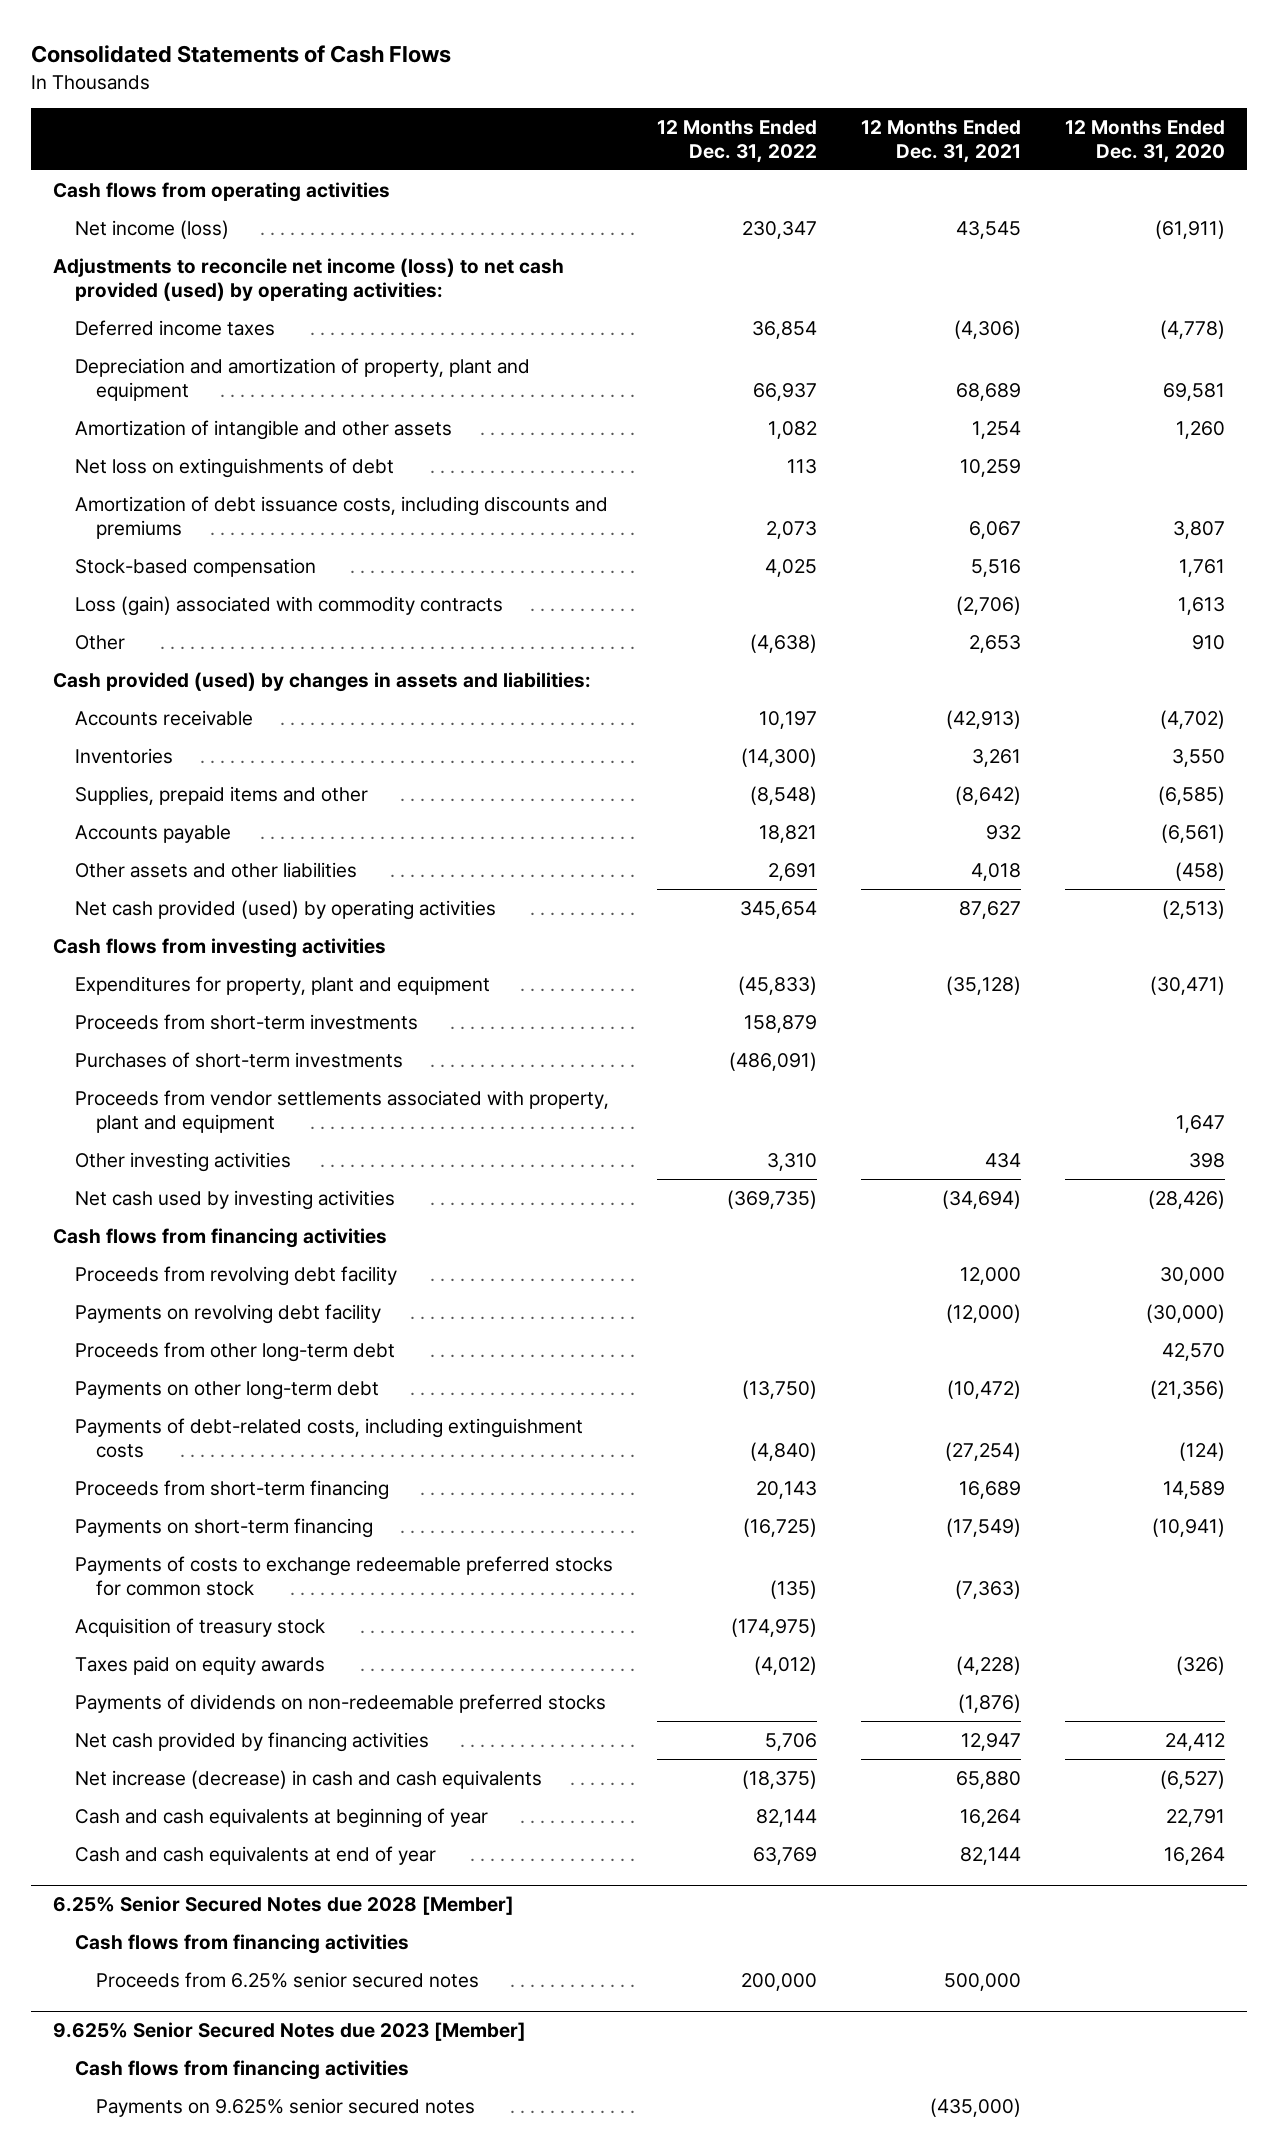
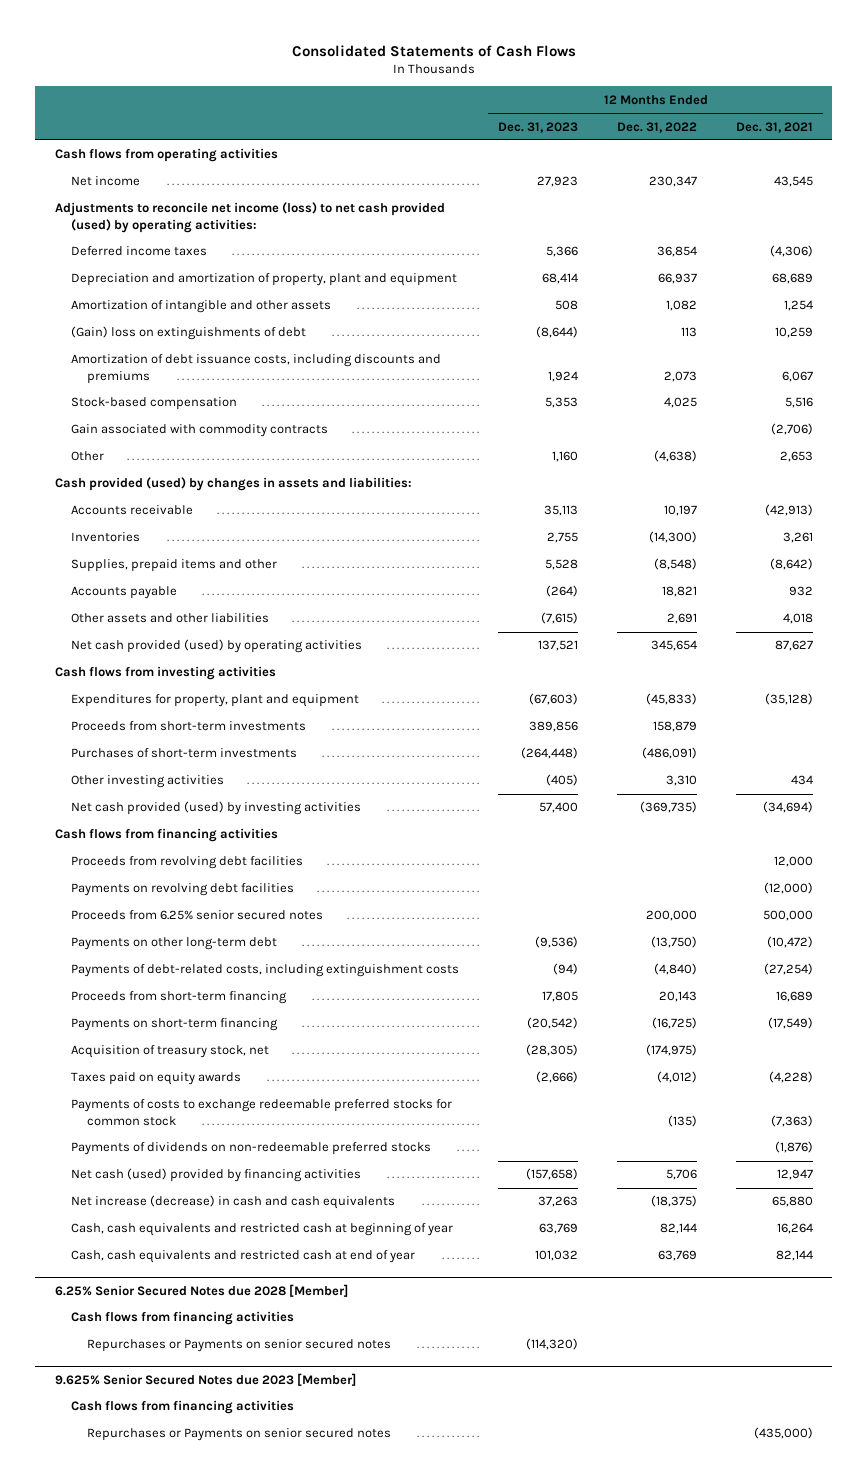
[1065,120,1226,164] 12 Months Ended Dec. 31, 2020 -> none
none -> [498,121,579,133] Dec. 31, 2023
[74,219,229,239] Net income (loss) -> [71,176,141,187] Net income
[74,457,394,478] Net loss on extinguishments of debt -> [71,326,307,341] (Gain) loss on extinguishments of debt
[74,595,503,616] Loss (gain) associated with commodity contracts -> [71,424,329,438] Gain associated with commodity contracts
[74,1089,609,1133] Proceeds from vendor settlements associated with property, plant and equipment -> none
[74,1189,395,1210] Net cash used by investing activities -> [71,801,362,816] Net cash provided (used) by investing activities
[74,1341,395,1362] Proceeds from other long-term debt -> none
[74,1265,397,1286] Proceeds from revolving debt facility -> [71,856,304,870] Proceeds from revolving debt facilities
[74,1303,381,1324] Payments on revolving debt facility -> [71,883,295,897] Payments on revolving debt facilities
none -> [71,910,324,921] Proceeds from 6.25% senior secured notes
[74,1617,325,1637] Acquisition of treasury stock -> [71,1045,270,1059] Acquisition of treasury stock, net
[74,1555,613,1596] Payments of costs to exchange redeemable preferred stocks for common stock -> [71,1099,453,1127] Payments of costs to exchange redeemable preferred stocks for common stock
[74,1731,429,1752] Net cash provided by financing activities -> [71,1168,362,1183] Net cash (used) provided by financing activities
[74,1807,488,1828] Cash and cash equivalents at beginning of year -> [71,1223,454,1237] Cash, cash equivalents and restricted cash at beginning of year
[74,1845,436,1865] Cash and cash equivalents at end of year -> [71,1250,416,1264] Cash, cash equivalents and restricted cash at end of year
[96,1971,480,1988] Proceeds from 6.25% senior secured notes -> none
none -> [87,1339,392,1353] Repurchases or Payments on senior secured notes
[96,2097,476,2117] Payments on 9.625% senior secured notes -> [87,1428,392,1442] Repurchases or Payments on senior secured notes

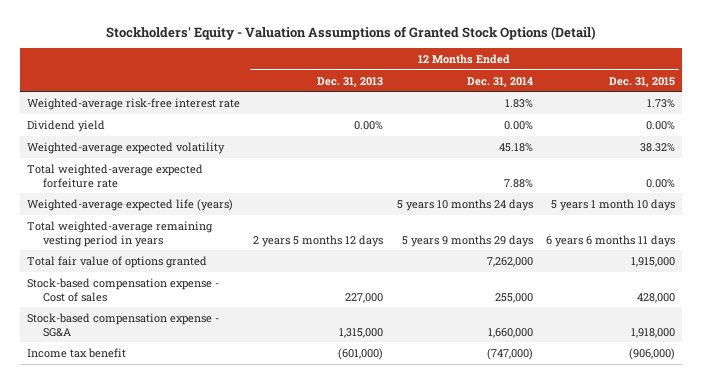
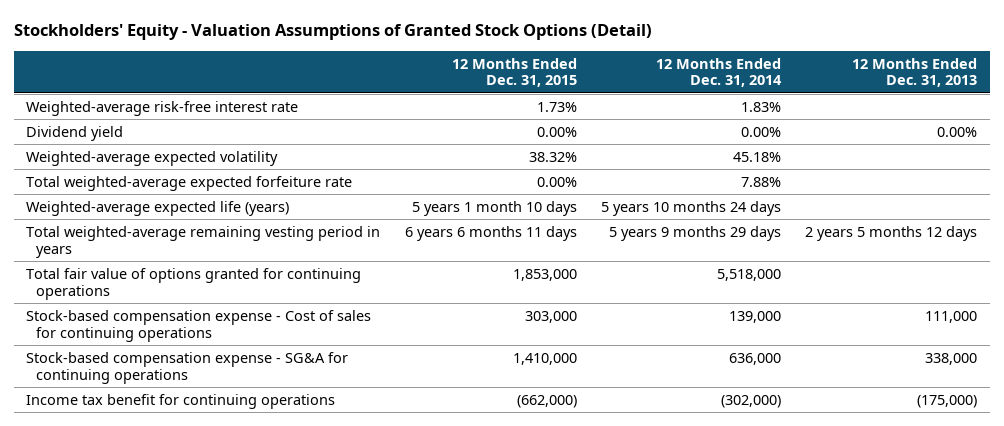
[26,255,207,268] Total fair value of options granted -> [26,267,362,300] Total fair value of options granted for continuing operations
[486,256,533,267] 7,262,000 -> [717,268,782,281] 5,518,000
[631,256,676,267] 1,915,000 -> [512,268,577,281] 1,853,000
[26,277,219,302] Stock-based compensation expense - Cost of sales -> [26,309,372,342] Stock-based compensation expense - Cost of sales for continuing operations
[345,292,384,303] 227,000 -> [925,310,978,323] 111,000
[494,292,533,303] 255,000 -> [729,310,782,323] 139,000
[637,292,676,303] 428,000 -> [524,310,577,323] 303,000
[26,312,219,337] Stock-based compensation expense - SG&A -> [26,351,349,384] Stock-based compensation expense - SG&A for continuing operations
[339,327,384,338] 1,315,000 -> [925,352,978,365] 338,000
[487,327,533,338] 1,660,000 -> [729,352,782,365] 636,000
[631,327,676,338] 1,918,000 -> [512,352,577,365] 1,410,000
[26,347,126,358] Income tax benefit -> [26,393,336,409] Income tax benefit for continuing operations
[338,347,384,360] (601,000) -> [917,394,978,408] (175,000)
[486,347,533,360] (747,000) -> [721,394,782,408] (302,000)
[629,347,676,360] (906,000) -> [516,394,577,408] (662,000)

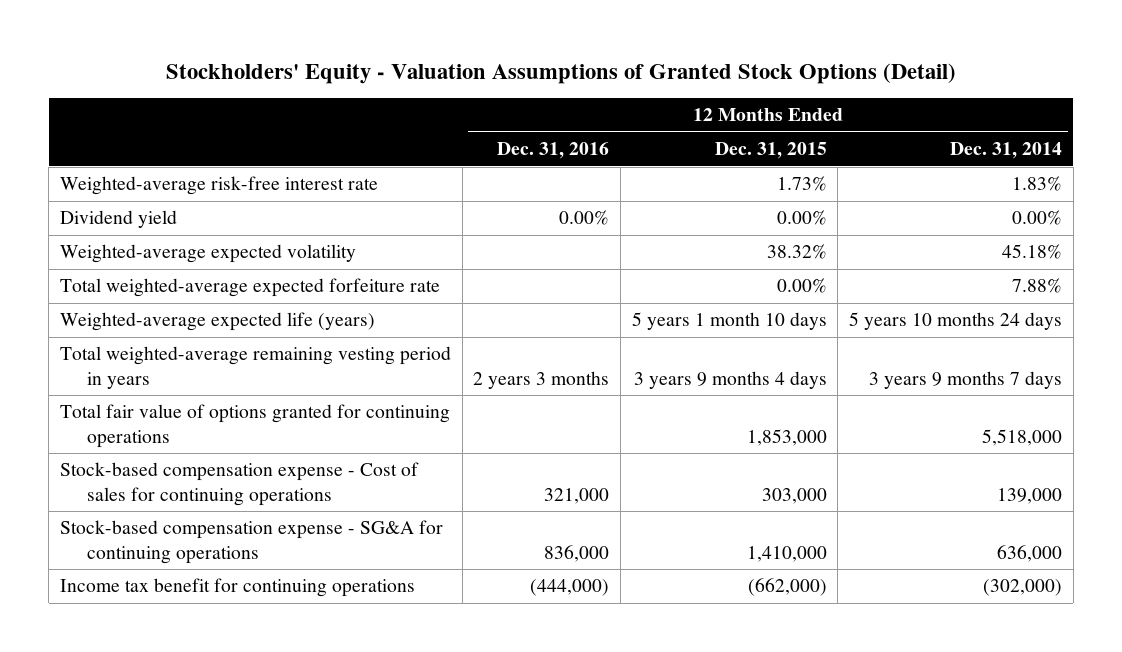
[852,57,978,88] 12 Months Ended Dec. 31, 2013 -> none
none -> [497,142,610,160] Dec. 31, 2016
[404,225,577,241] 6 years 6 months 11 days -> [633,370,827,389] 3 years 9 months 4 days
[609,225,782,241] 5 years 9 months 29 days -> [869,370,1063,389] 3 years 9 months 7 days

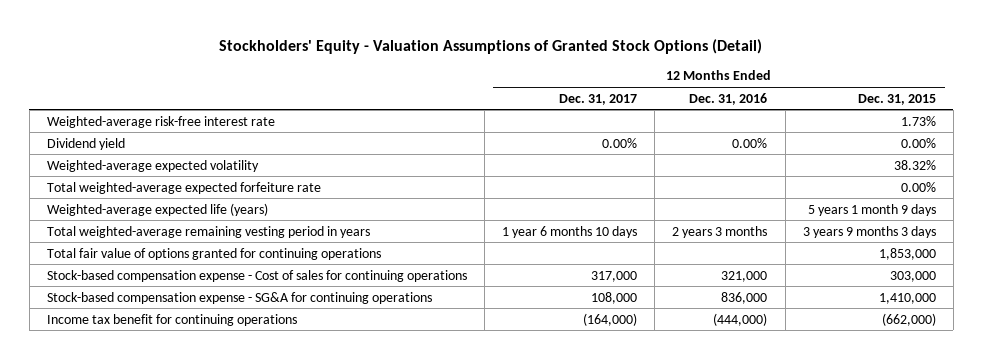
[950,142,1063,160] Dec. 31, 2014 -> none
none -> [559,93,638,105] Dec. 31, 2017
[631,312,827,331] 5 years 1 month 10 days -> [807,203,936,216] 5 years 1 month 9 days
[633,370,827,389] 3 years 9 months 4 days -> [802,225,936,238] 3 years 9 months 3 days

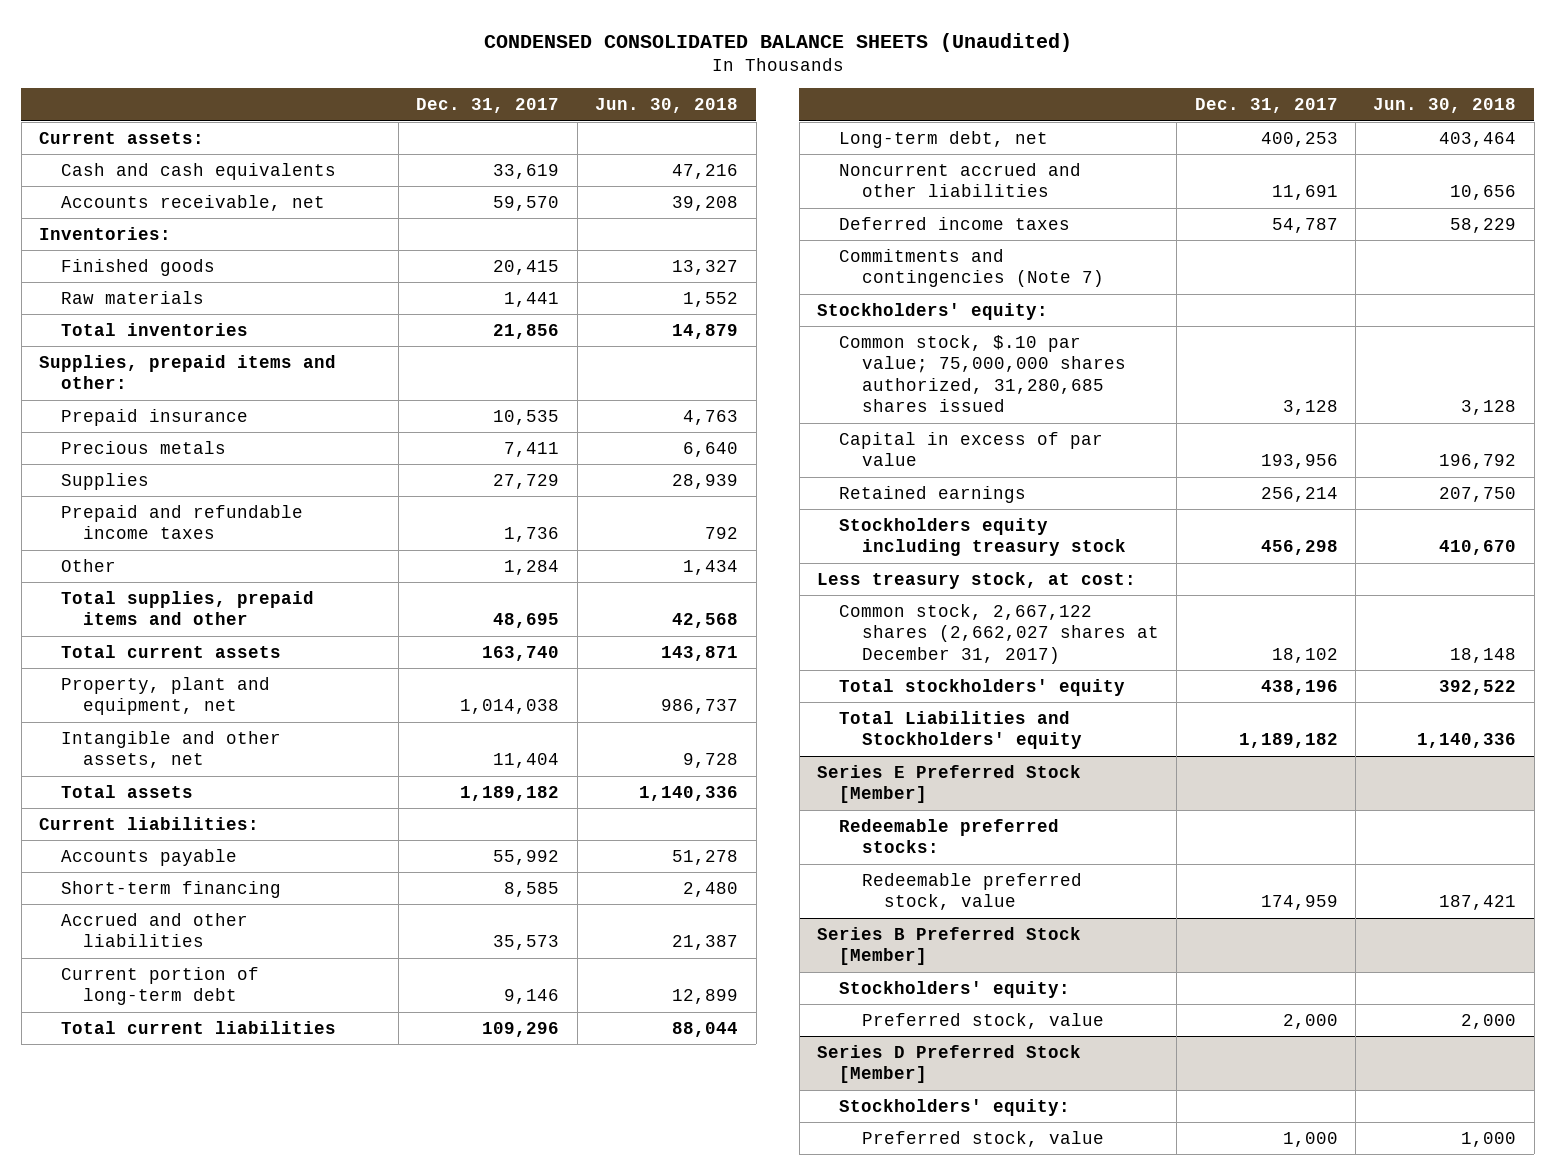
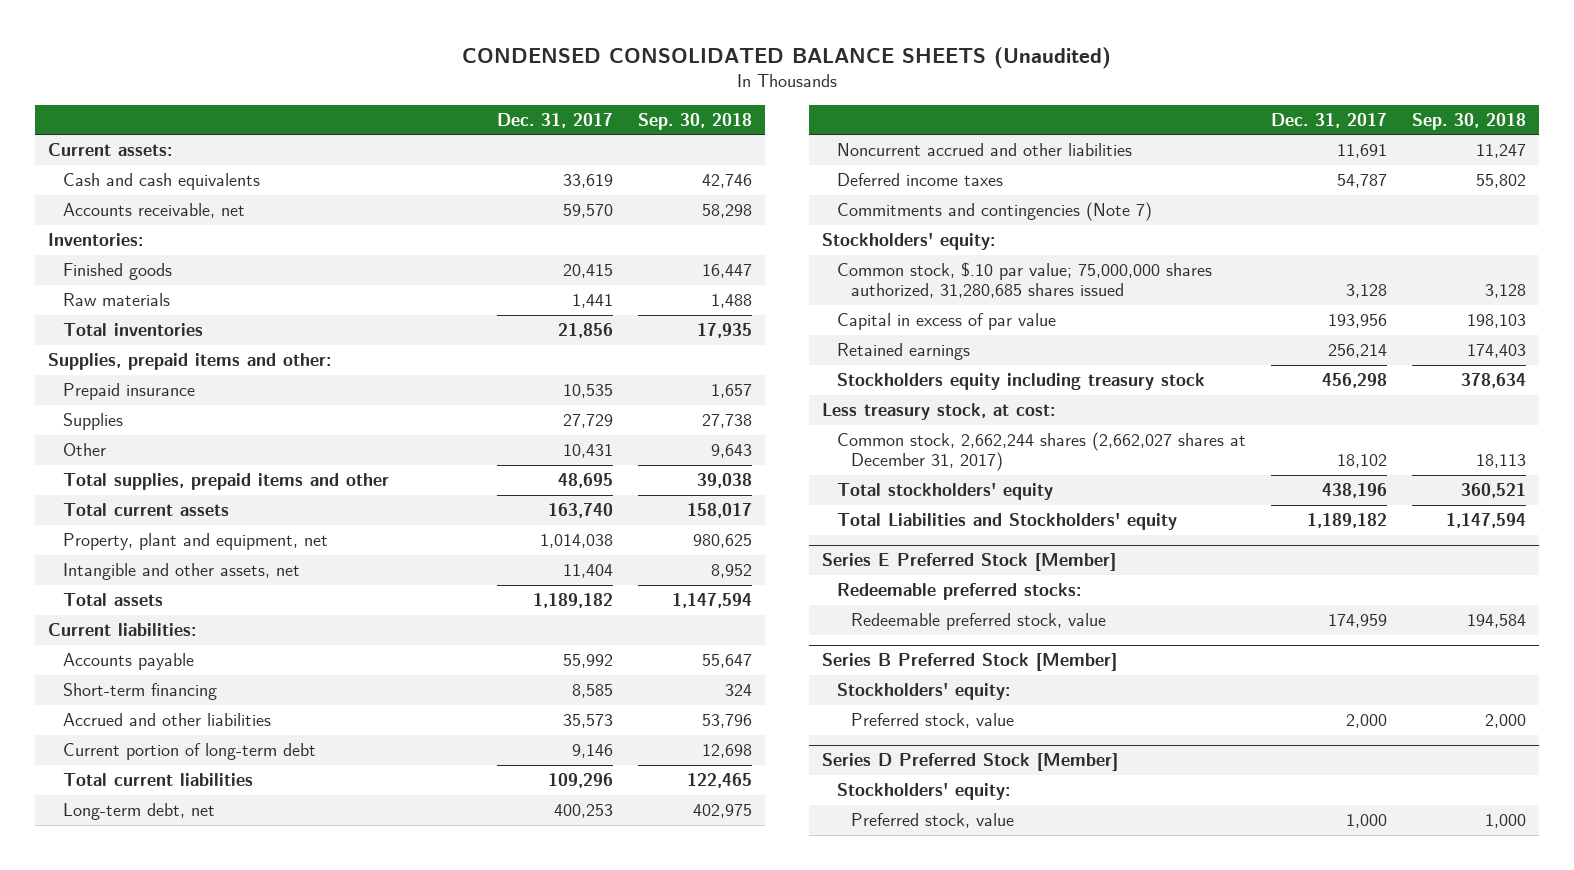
[595,98,739,114] Jun. 30, 2018 -> none
none -> [637,112,752,130] Sep. 30, 2018
[61,440,227,454] Precious metals -> none
[61,504,304,540] Prepaid and refundable income taxes -> none
[504,559,560,575] 1,284 -> [562,443,613,458] 10,431
[839,603,1159,664] Common stock, 2,667,122 shares (2,662,027 shares at December 31, 2017) -> [836,431,1246,472] Common stock, 2,662,244 shares (2,662,027 shares at December 31, 2017)

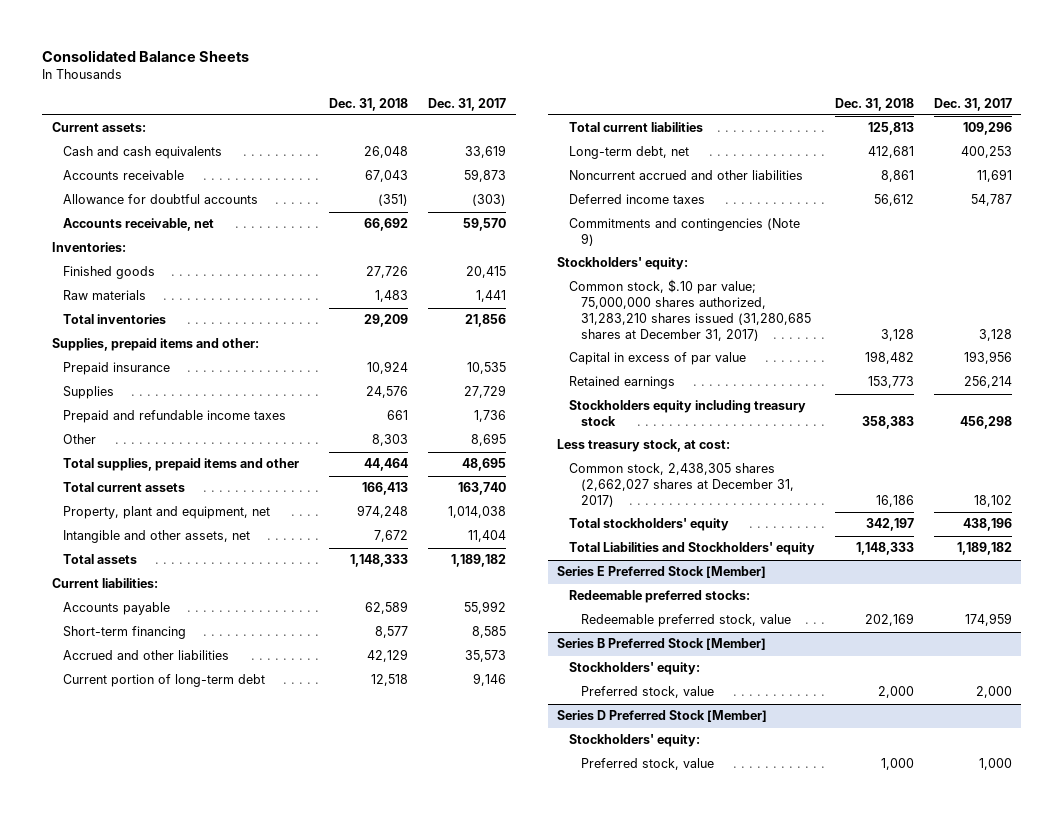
[461,46,1111,69] CONDENSED CONSOLIDATED BALANCE SHEETS (Unaudited) -> [41,49,249,62] Consolidated Balance Sheets
[637,112,752,130] Sep. 30, 2018 -> none
none -> [329,97,409,111] Dec. 31, 2018
none -> [63,170,185,181] Accounts receivable
none -> [63,194,259,205] Allowance for doubtful accounts
none -> [63,410,287,424] Prepaid and refundable income taxes
[562,443,613,458] 10,431 -> [470,433,506,447] 8,695
[836,201,1152,221] Commitments and contingencies (Note 7) -> [569,218,801,247] Commitments and contingencies (Note 9)
[836,261,1212,299] Common stock, $.10 par value; 75,000,000 shares authorized, 31,280,685 shares issued -> [569,279,811,342] Common stock, $.10 par value; 75,000,000 shares authorized, 31,283,210 shares issued (31,280,685 shares at December 31, 2017)
[836,431,1246,472] Common stock, 2,662,244 shares (2,662,027 shares at December 31, 2017) -> [569,463,794,508] Common stock, 2,438,305 shares (2,662,027 shares at December 31, 2017)

